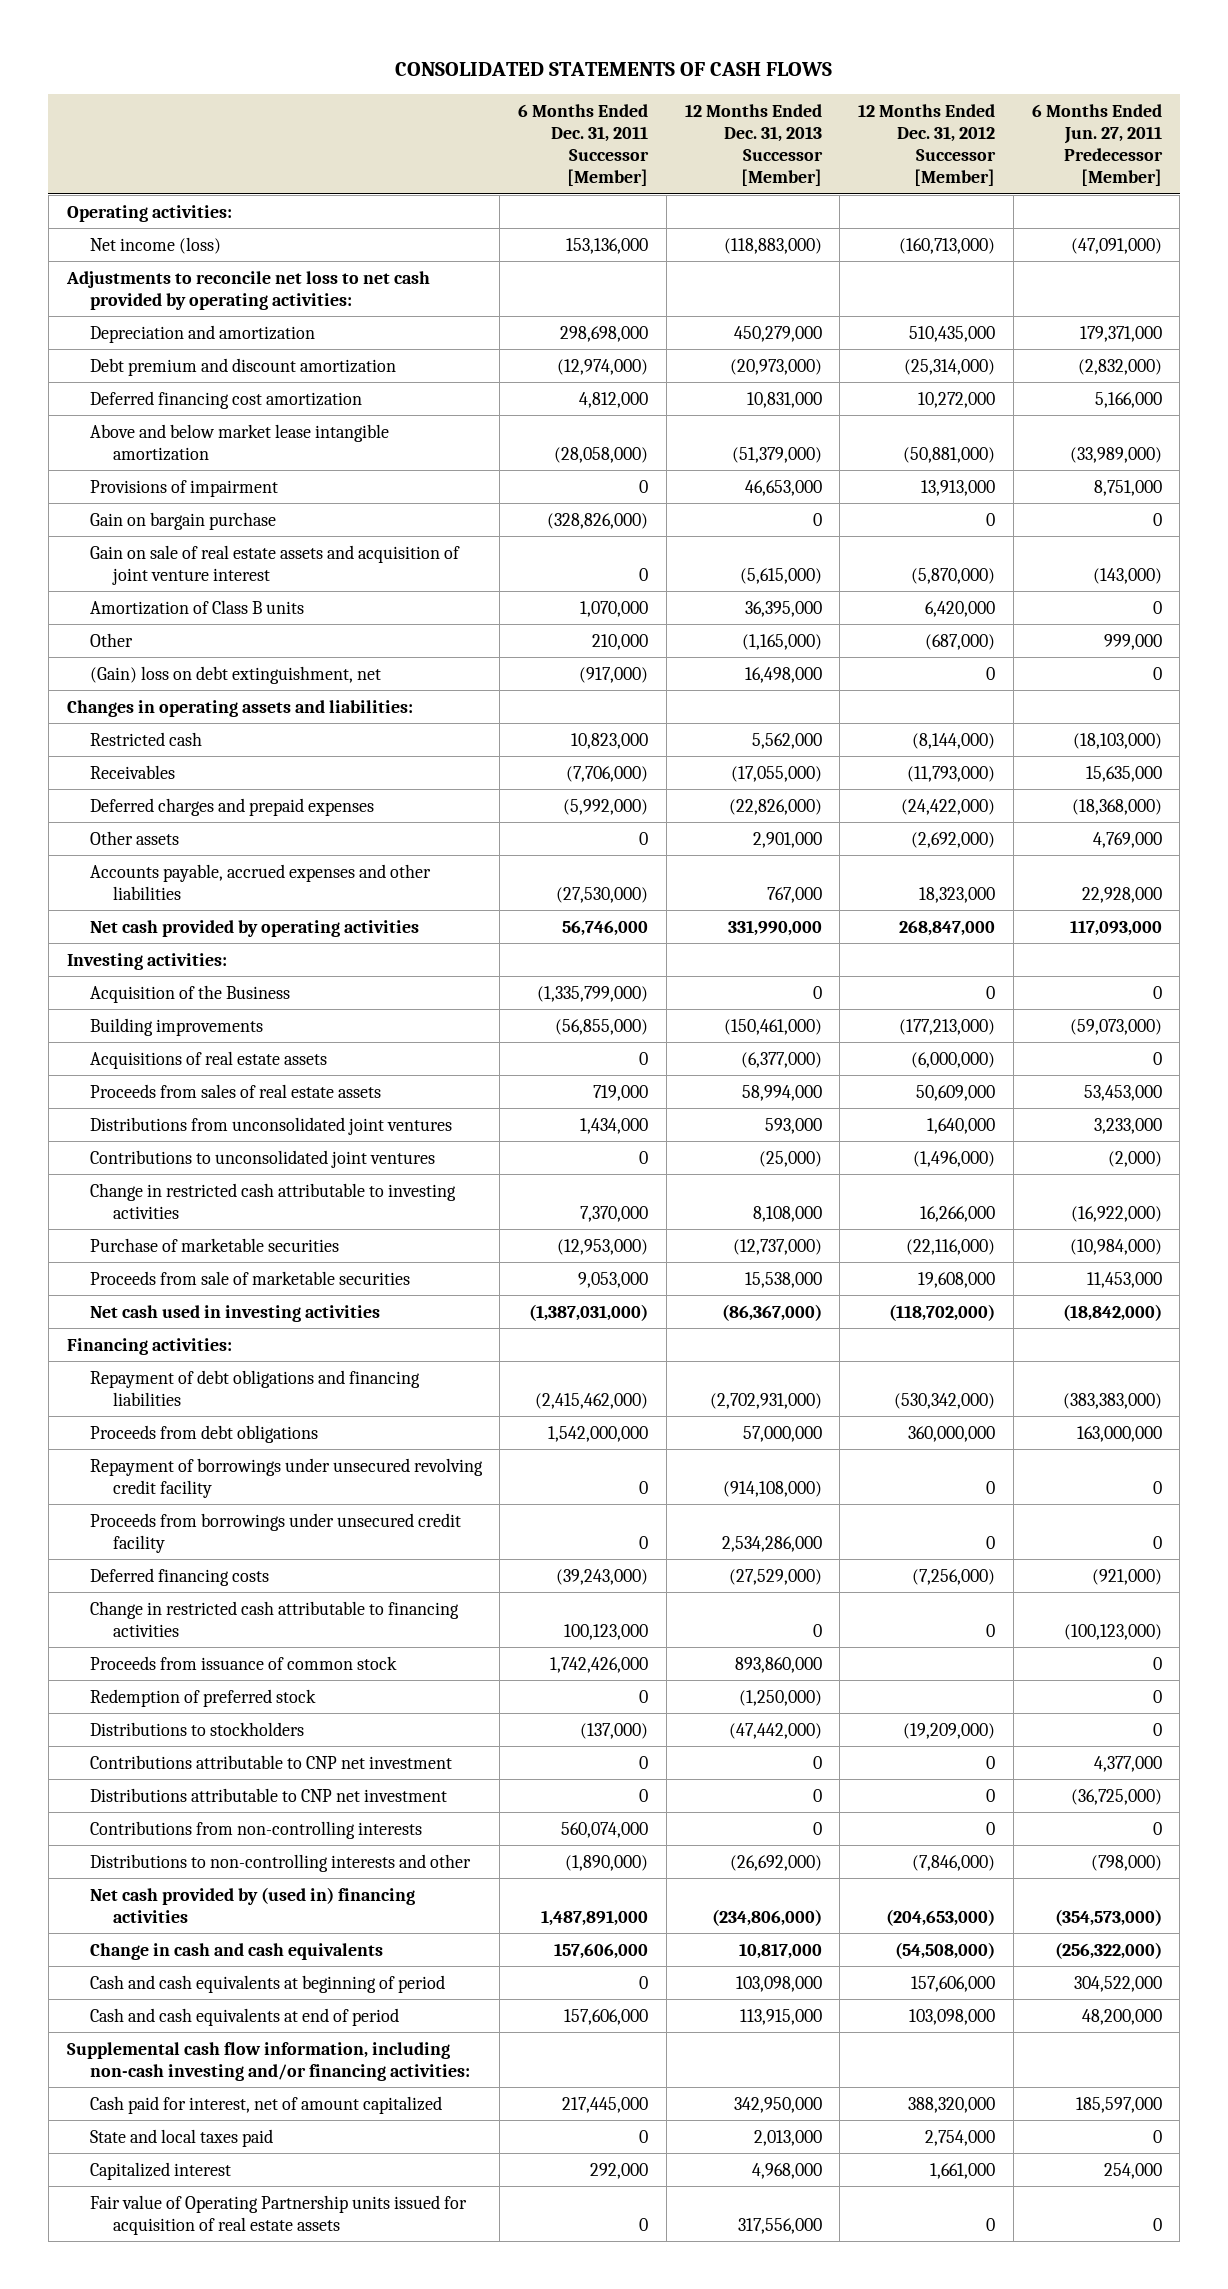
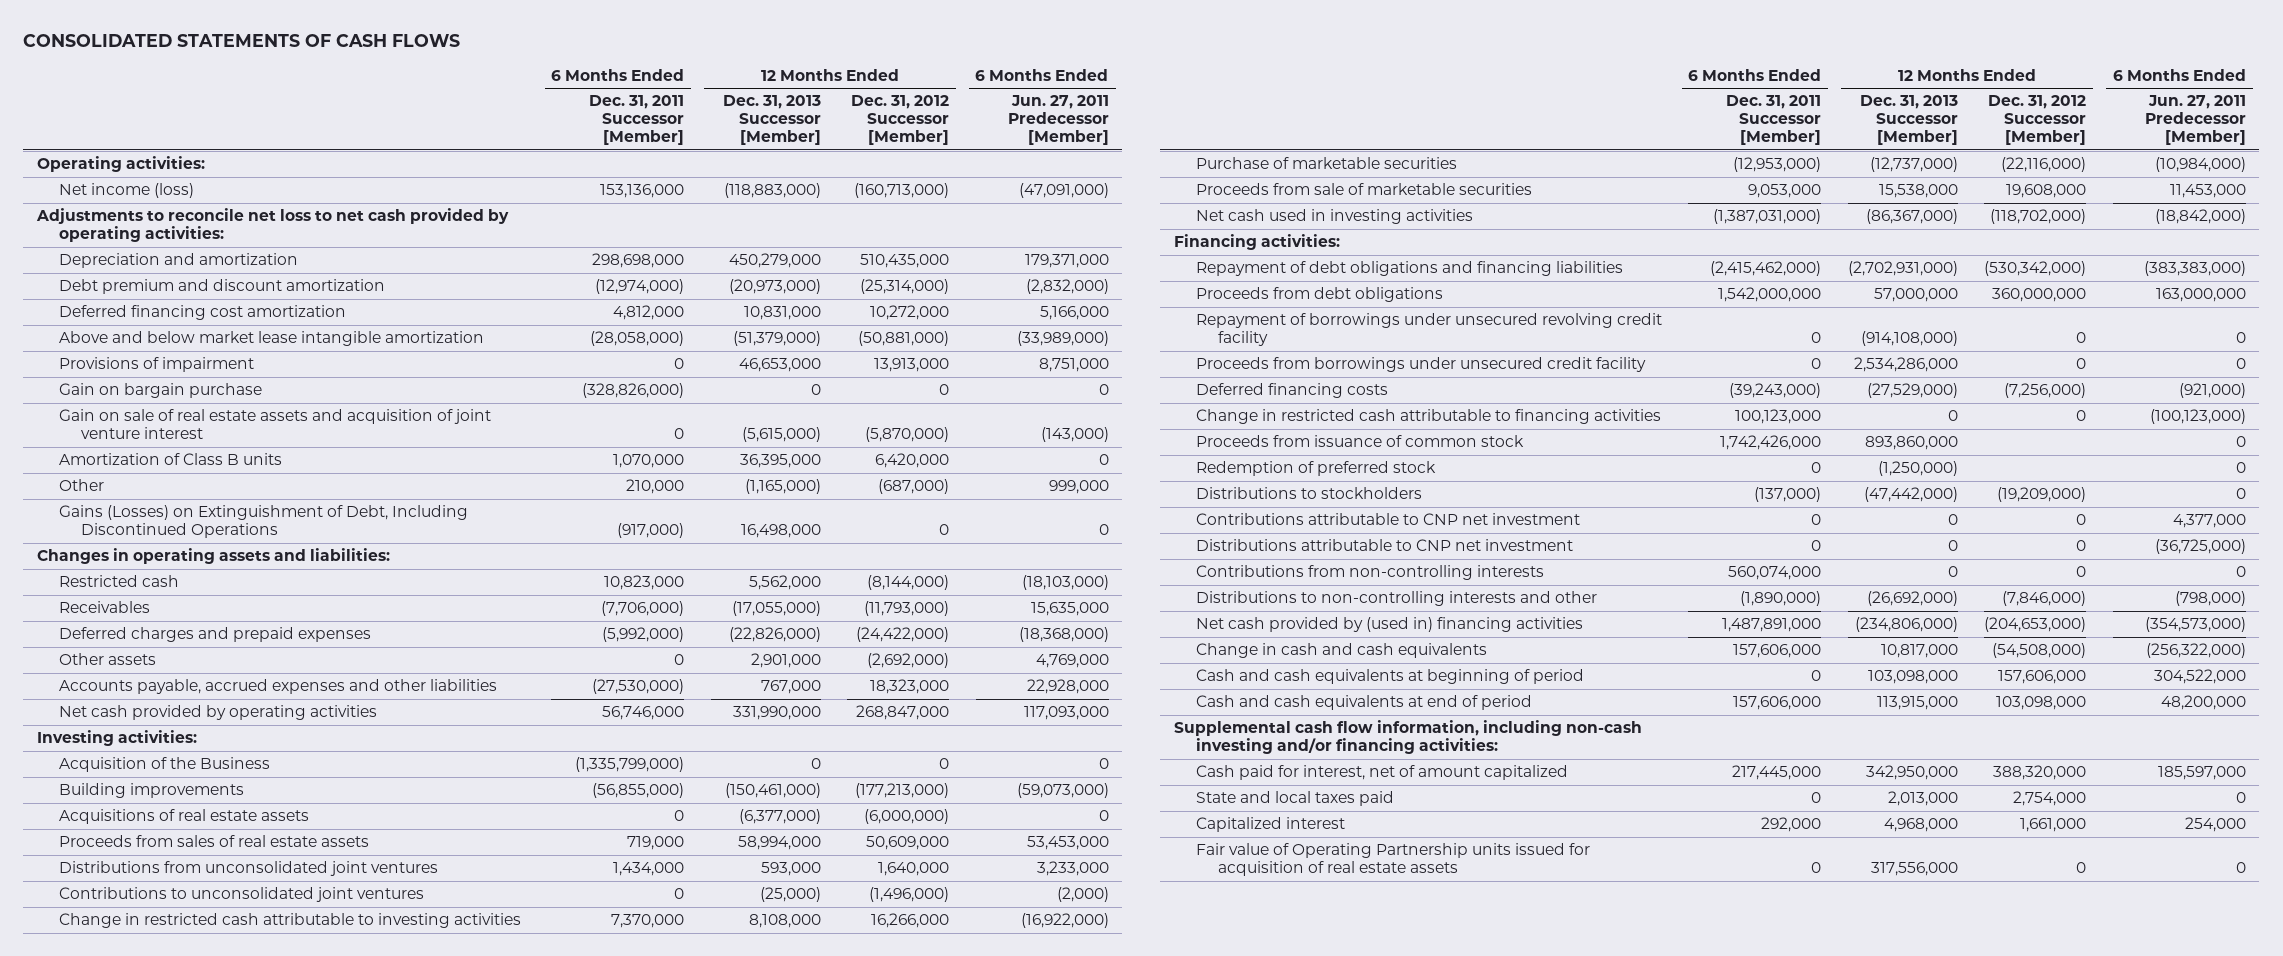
[89,665,381,684] (Gain) loss on debt extinguishment, net -> [58,505,468,539] Gains (Losses) on Extinguishment of Debt, Including Discontinued Operations

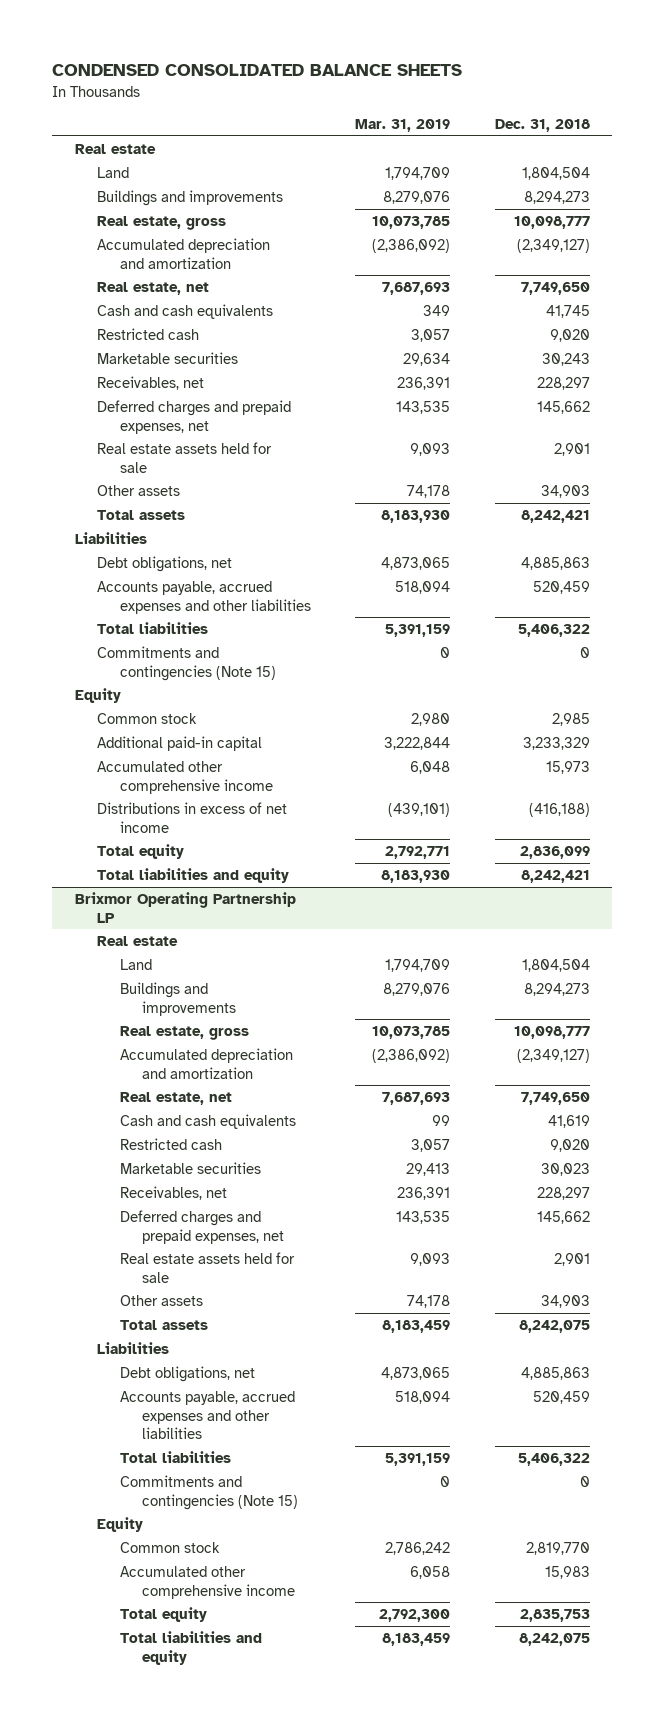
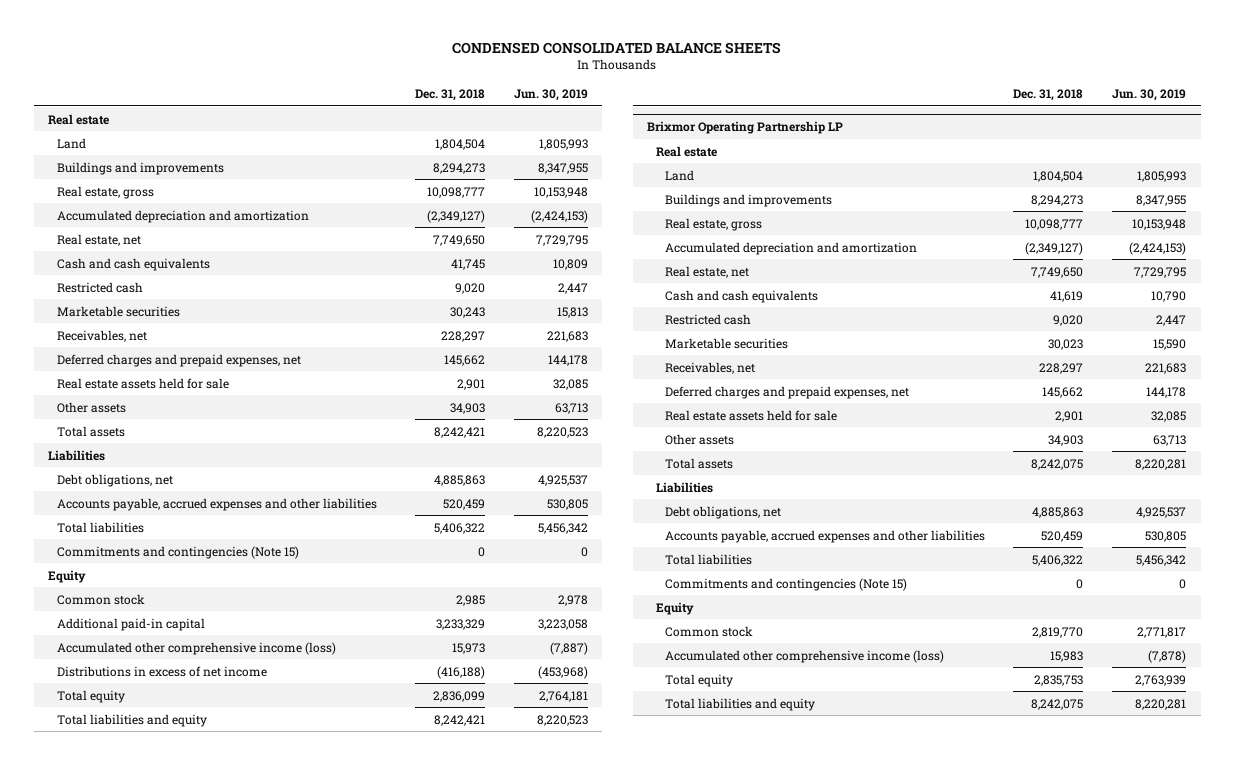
[355,118,451,132] Mar. 31, 2019 -> none
none -> [513,88,588,101] Jun. 30, 2019
[97,761,273,794] Accumulated other comprehensive income -> [57,641,337,655] Accumulated other comprehensive income (loss)
[119,1566,295,1599] Accumulated other comprehensive income -> [664,649,944,663] Accumulated other comprehensive income (loss)

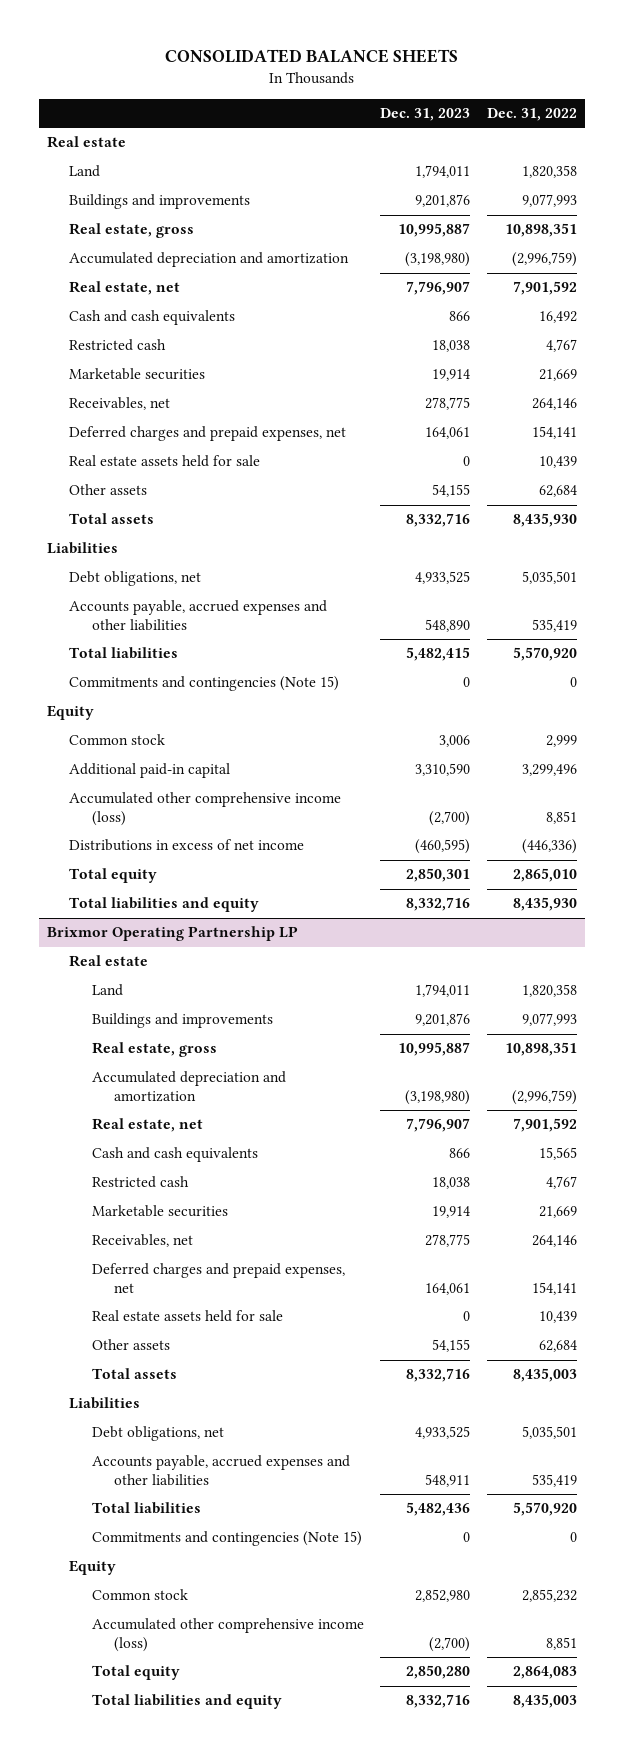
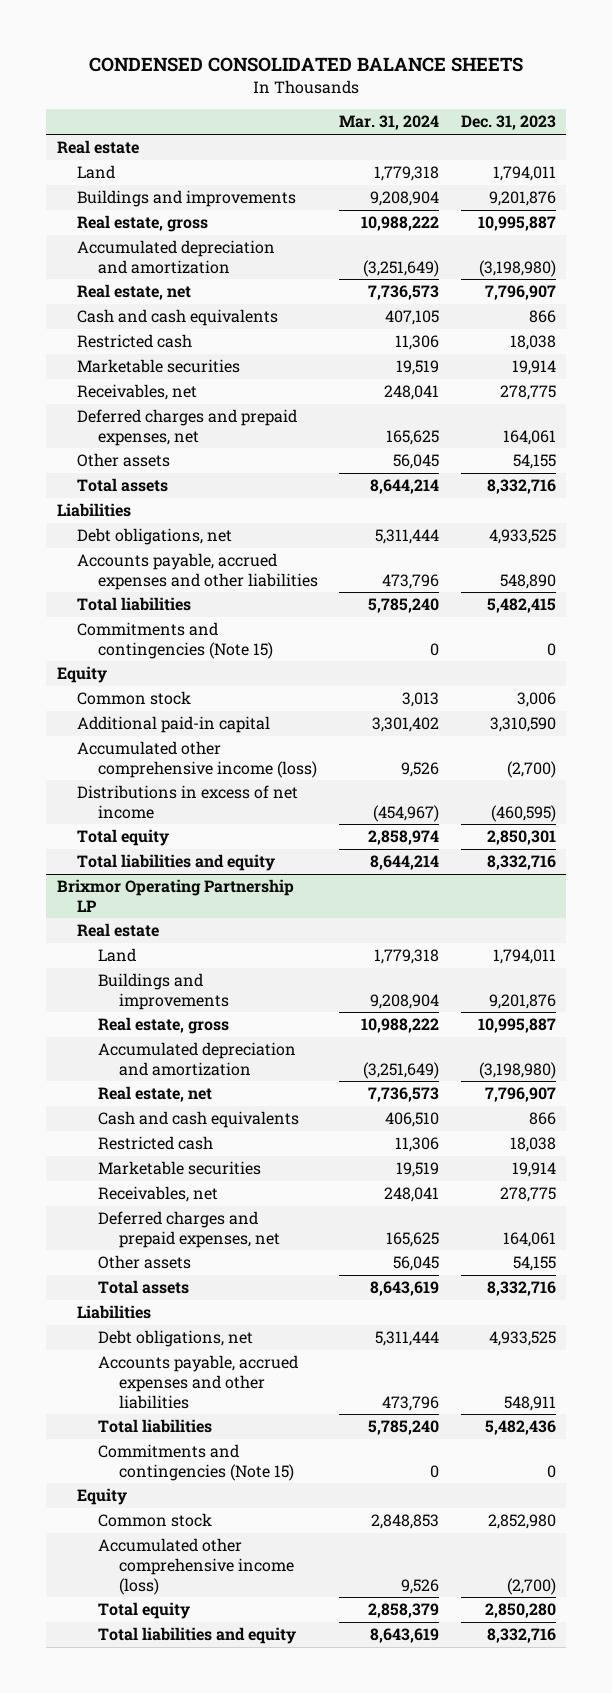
[164,49,458,64] CONSOLIDATED BALANCE SHEETS -> [89,57,524,73] CONDENSED CONSOLIDATED BALANCE SHEETS
[487,108,578,122] Dec. 31, 2022 -> none
none -> [339,115,440,131] Mar. 31, 2024
[69,455,261,468] Real estate assets held for sale -> none
[91,1310,283,1323] Real estate assets held for sale -> none

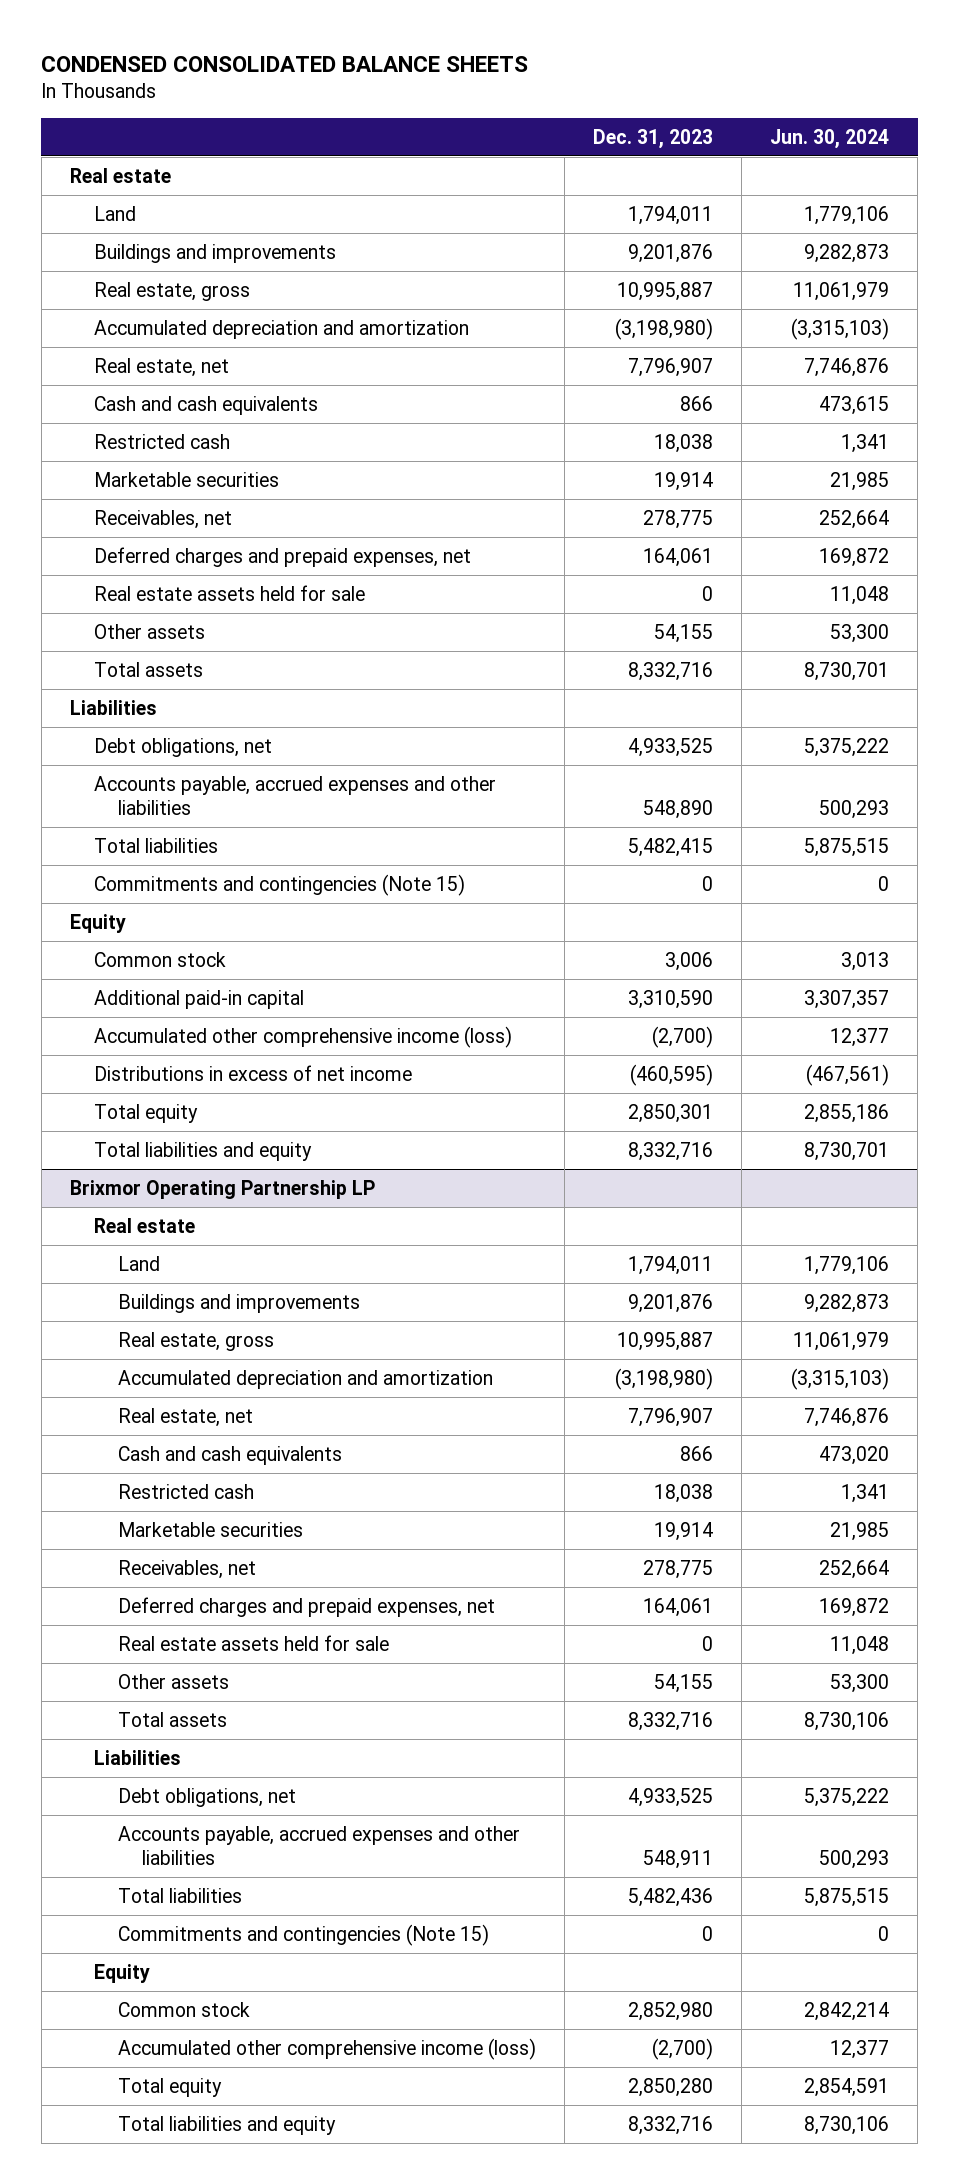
[339,115,440,131] Mar. 31, 2024 -> none
none -> [770,128,890,149] Jun. 30, 2024
none -> [93,584,365,601] Real estate assets held for sale
none -> [117,1634,389,1651] Real estate assets held for sale

